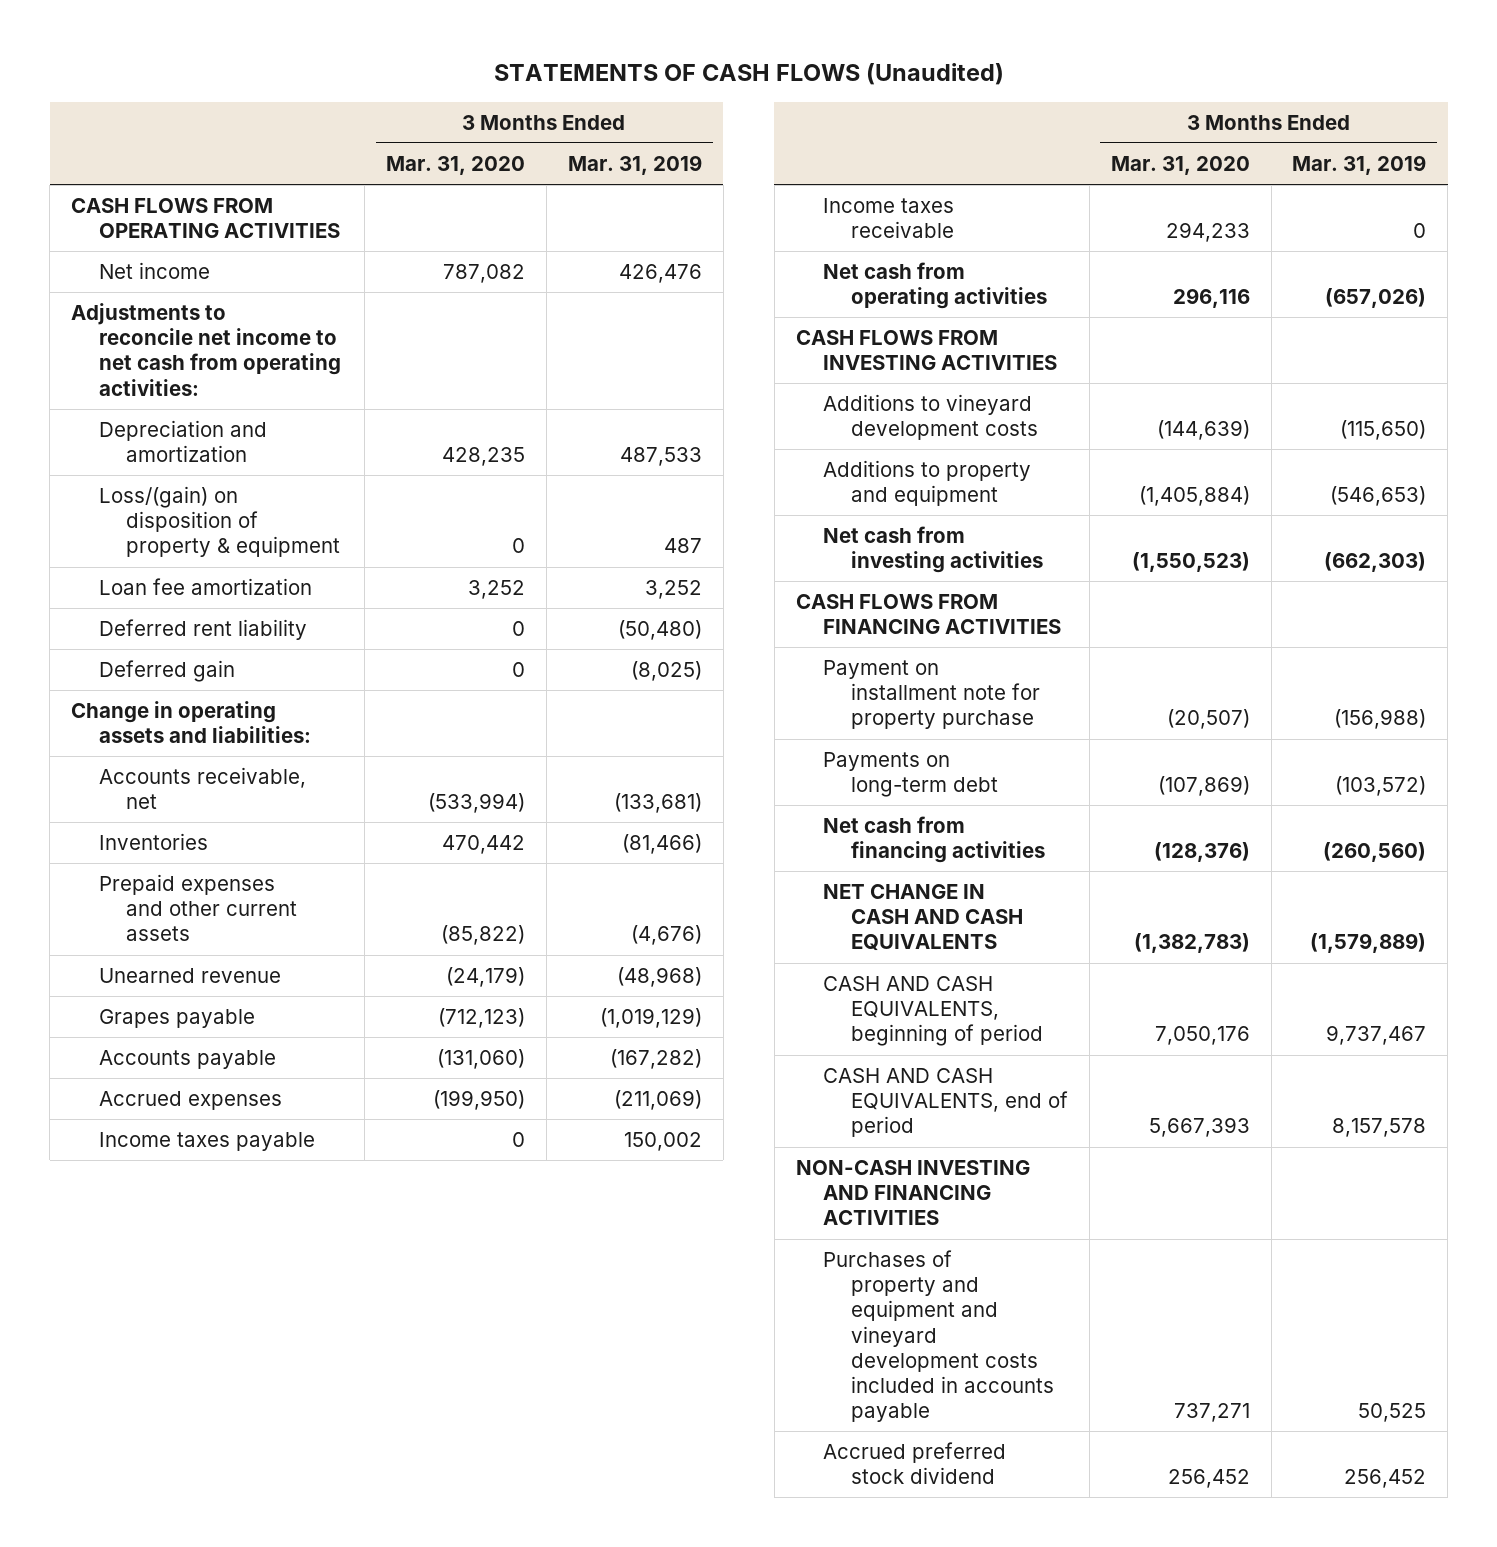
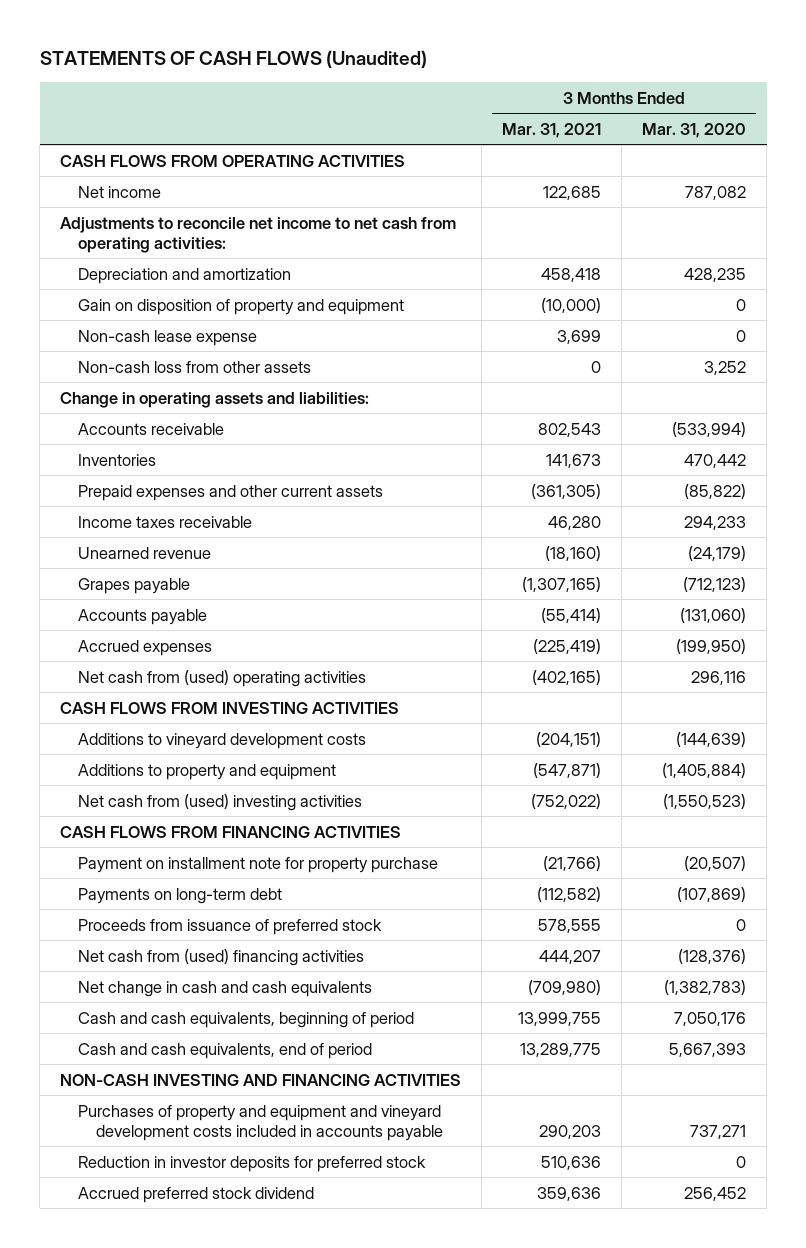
[567,154,702,175] Mar. 31, 2019 -> none
none -> [502,122,602,138] Mar. 31, 2021
[98,619,307,641] Deferred rent liability -> none
[98,660,235,683] Deferred gain -> none
[98,486,341,558] Loss/(gain) on disposition of property & equipment -> [78,298,405,315] Gain on disposition of property and equipment
none -> [78,329,258,346] Non-cash lease expense
[98,578,312,596] Loan fee amortization -> [78,360,312,373] Non-cash loss from other assets
[98,767,306,810] Accounts receivable, net -> [78,422,225,435] Accounts receivable
[823,198,955,239] Income taxes receivable -> [78,515,253,528] Income taxes receivable
[98,1132,315,1152] Income taxes payable -> none
[823,262,1047,310] Net cash from operating activities -> [78,669,367,687] Net cash from (used) operating activities
[823,526,1043,574] Net cash from investing activities -> [78,793,363,811] Net cash from (used) investing activities
none -> [78,918,383,935] Proceeds from issuance of preferred stock
[823,816,1045,864] Net cash from financing activities -> [78,948,365,966] Net cash from (used) financing activities
[823,884,1023,952] NET CHANGE IN CASH AND CASH EQUIVALENTS -> [78,980,373,997] Net change in cash and cash equivalents
[823,976,1043,1047] CASH AND CASH EQUIVALENTS, beginning of period -> [78,1011,415,1028] Cash and cash equivalents, beginning of period
[823,1068,1068,1138] CASH AND CASH EQUIVALENTS, end of period -> [78,1042,373,1059] Cash and cash equivalents, end of period
none -> [78,1155,427,1172] Reduction in investor deposits for preferred stock

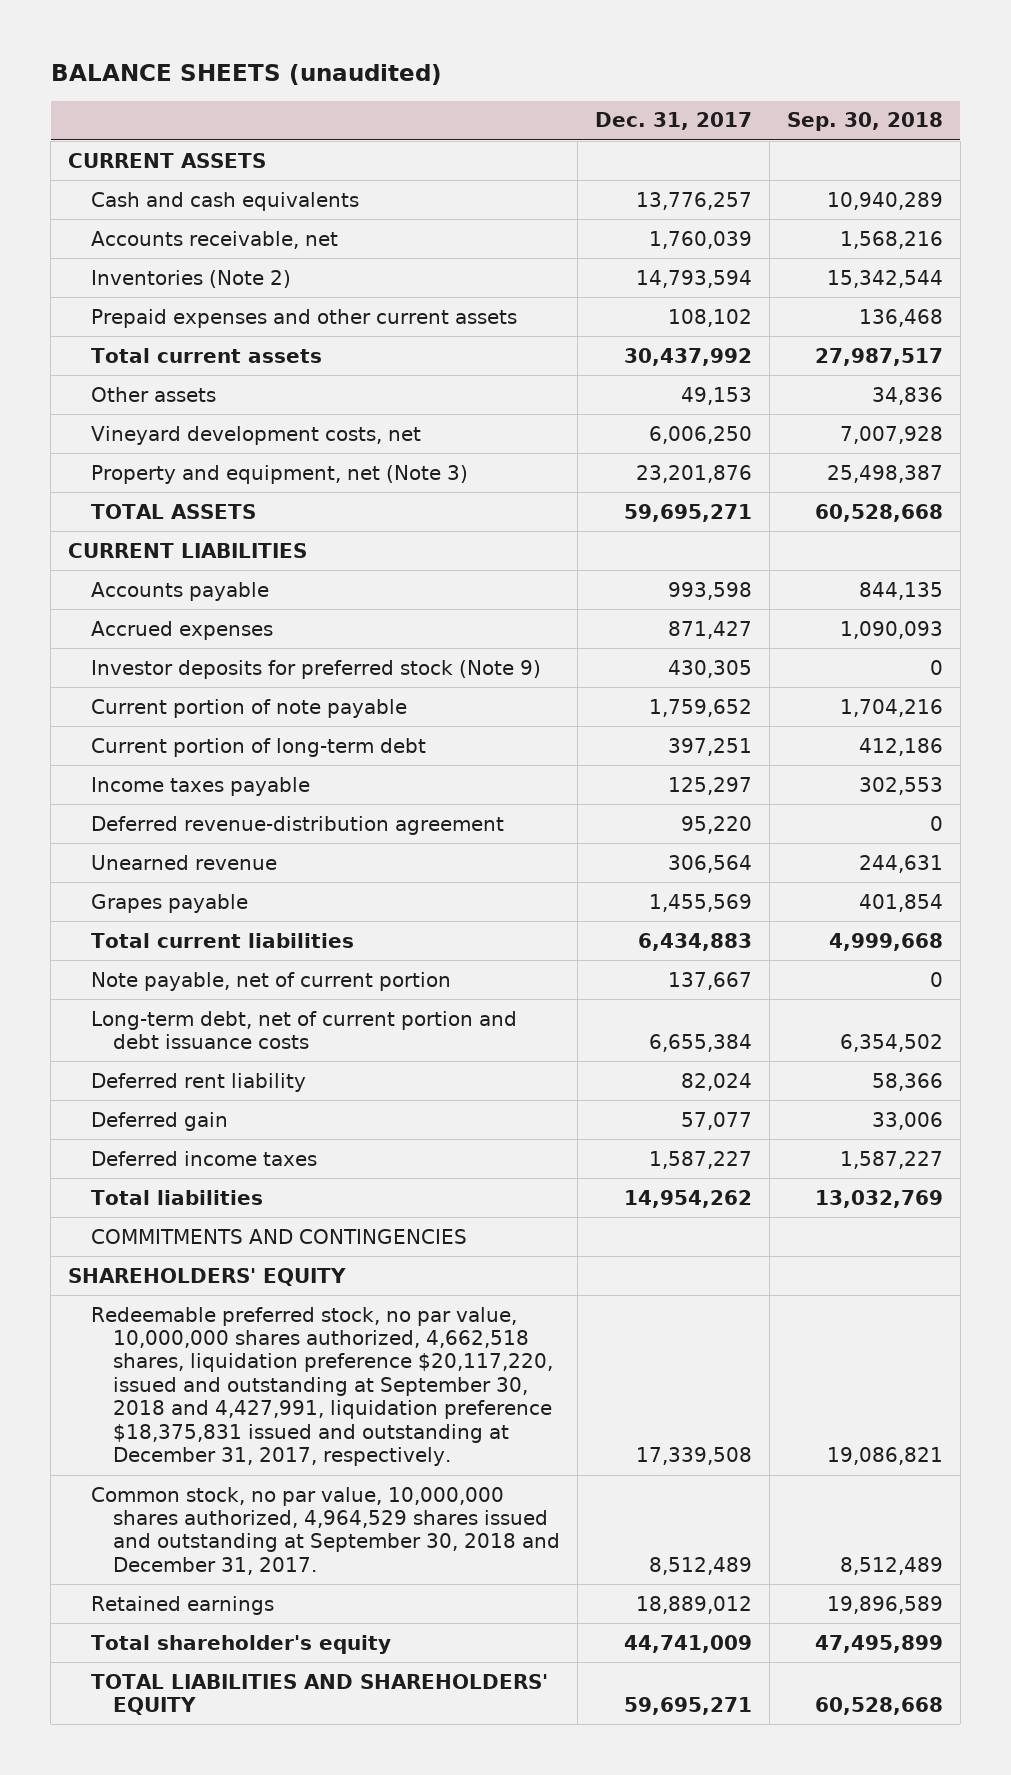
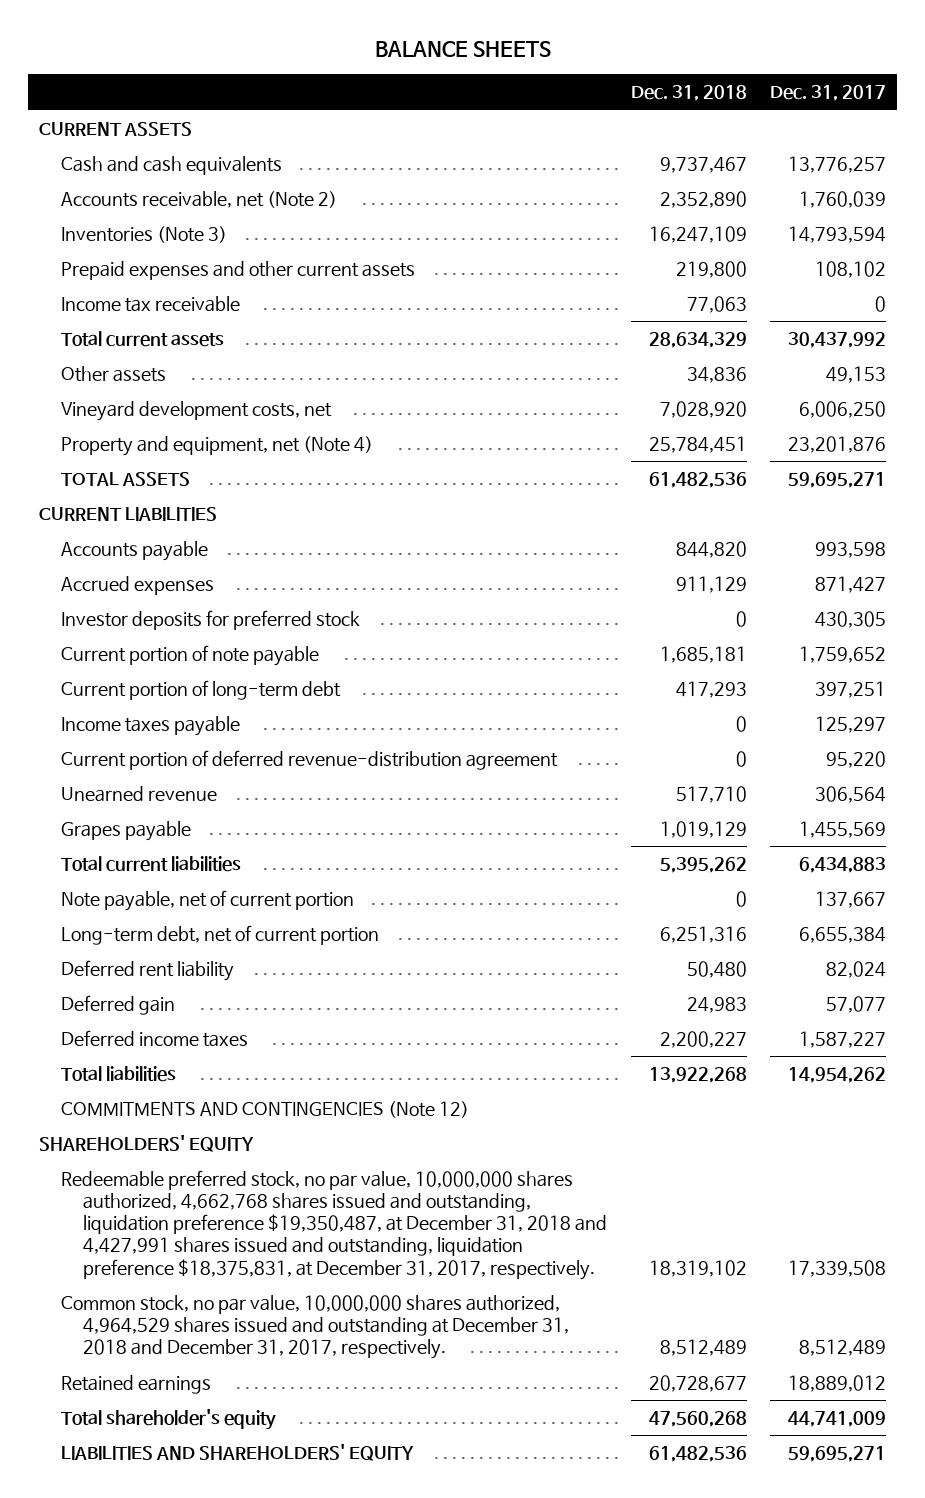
[50,64,442,86] BALANCE SHEETS (unaudited) -> [374,41,551,58] BALANCE SHEETS
[786,112,943,132] Sep. 30, 2018 -> none
none -> [630,85,747,102] Dec. 31, 2018
[90,230,338,249] Accounts receivable, net -> [61,191,338,209] Accounts receivable, net (Note 2)
[90,269,291,288] Inventories (Note 2) -> [61,226,228,244] Inventories (Note 3)
none -> [61,296,241,313] Income tax receivable
[90,464,468,484] Property and equipment, net (Note 3) -> [61,436,374,457] Property and equipment, net (Note 4)
[90,659,541,679] Investor deposits for preferred stock (Note 9) -> [61,610,361,631] Investor deposits for preferred stock
[90,815,504,835] Deferred revenue-distribution agreement -> [61,750,559,771] Current portion of deferred revenue-distribution agreement
[90,1010,517,1049] Long-term debt, net of current portion and debt issuance costs -> [61,925,380,946] Long-term debt, net of current portion
[90,1228,467,1244] COMMITMENTS AND CONTINGENCIES -> [61,1101,470,1119] COMMITMENTS AND CONTINGENCIES (Note 12)
[90,1306,554,1467] Redeemable preferred stock, no par value, 10,000,000 shares authorized, 4,662,518 shares, liquidation preference $20,117,220, issued and outstanding at September 30, 2018 and 4,427,991, liquidation preference $18,375,831 issued and outstanding at December 31, 2017, respectively. -> [61,1170,608,1280] Redeemable preferred stock, no par value, 10,000,000 shares authorized, 4,662,768 shares issued and outstanding, liquidation preference $19,350,487, at December 31, 2018 and 4,427,991 shares issued and outstanding, liquidation preference $18,375,831, at December 31, 2017, respectively.
[90,1486,561,1575] Common stock, no par value, 10,000,000 shares authorized, 4,964,529 shares issued and outstanding at September 30, 2018 and December 31, 2017. -> [61,1295,570,1360] Common stock, no par value, 10,000,000 shares authorized, 4,964,529 shares issued and outstanding at December 31, 2018 and December 31, 2017, respectively.
[90,1673,548,1715] TOTAL LIABILITIES AND SHAREHOLDERS' EQUITY -> [61,1444,415,1462] LIABILITIES AND SHAREHOLDERS' EQUITY

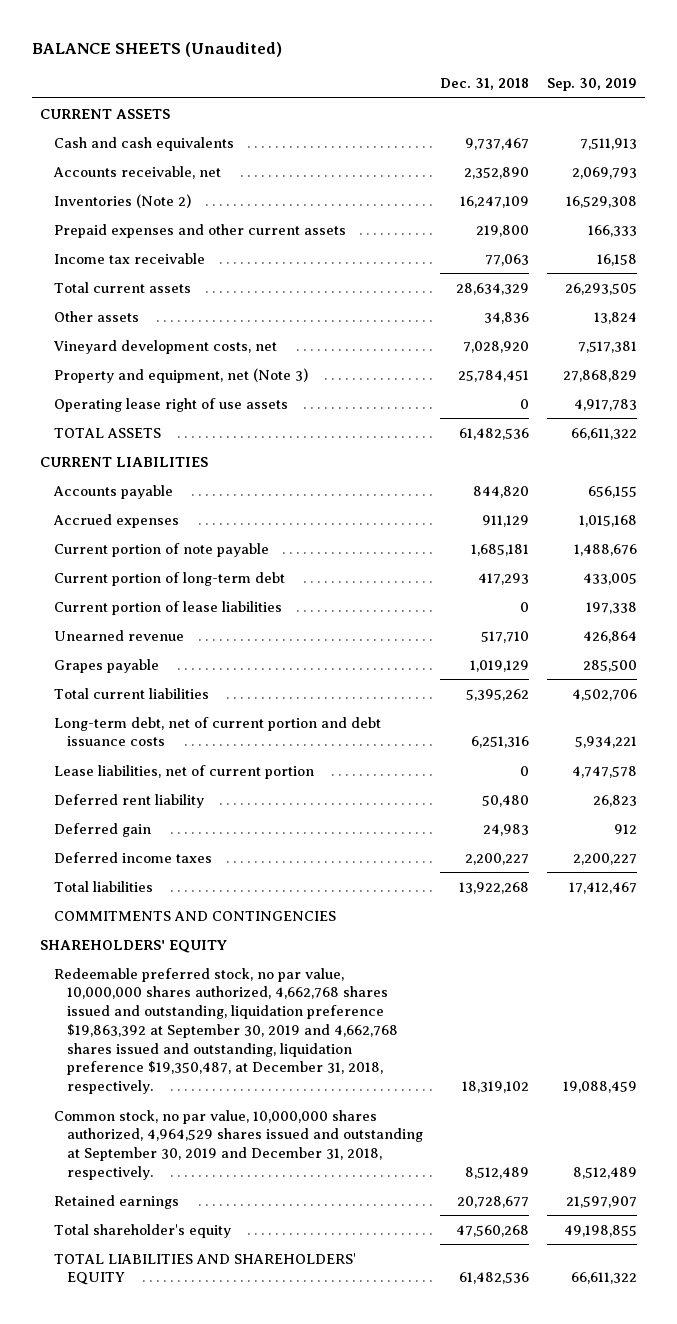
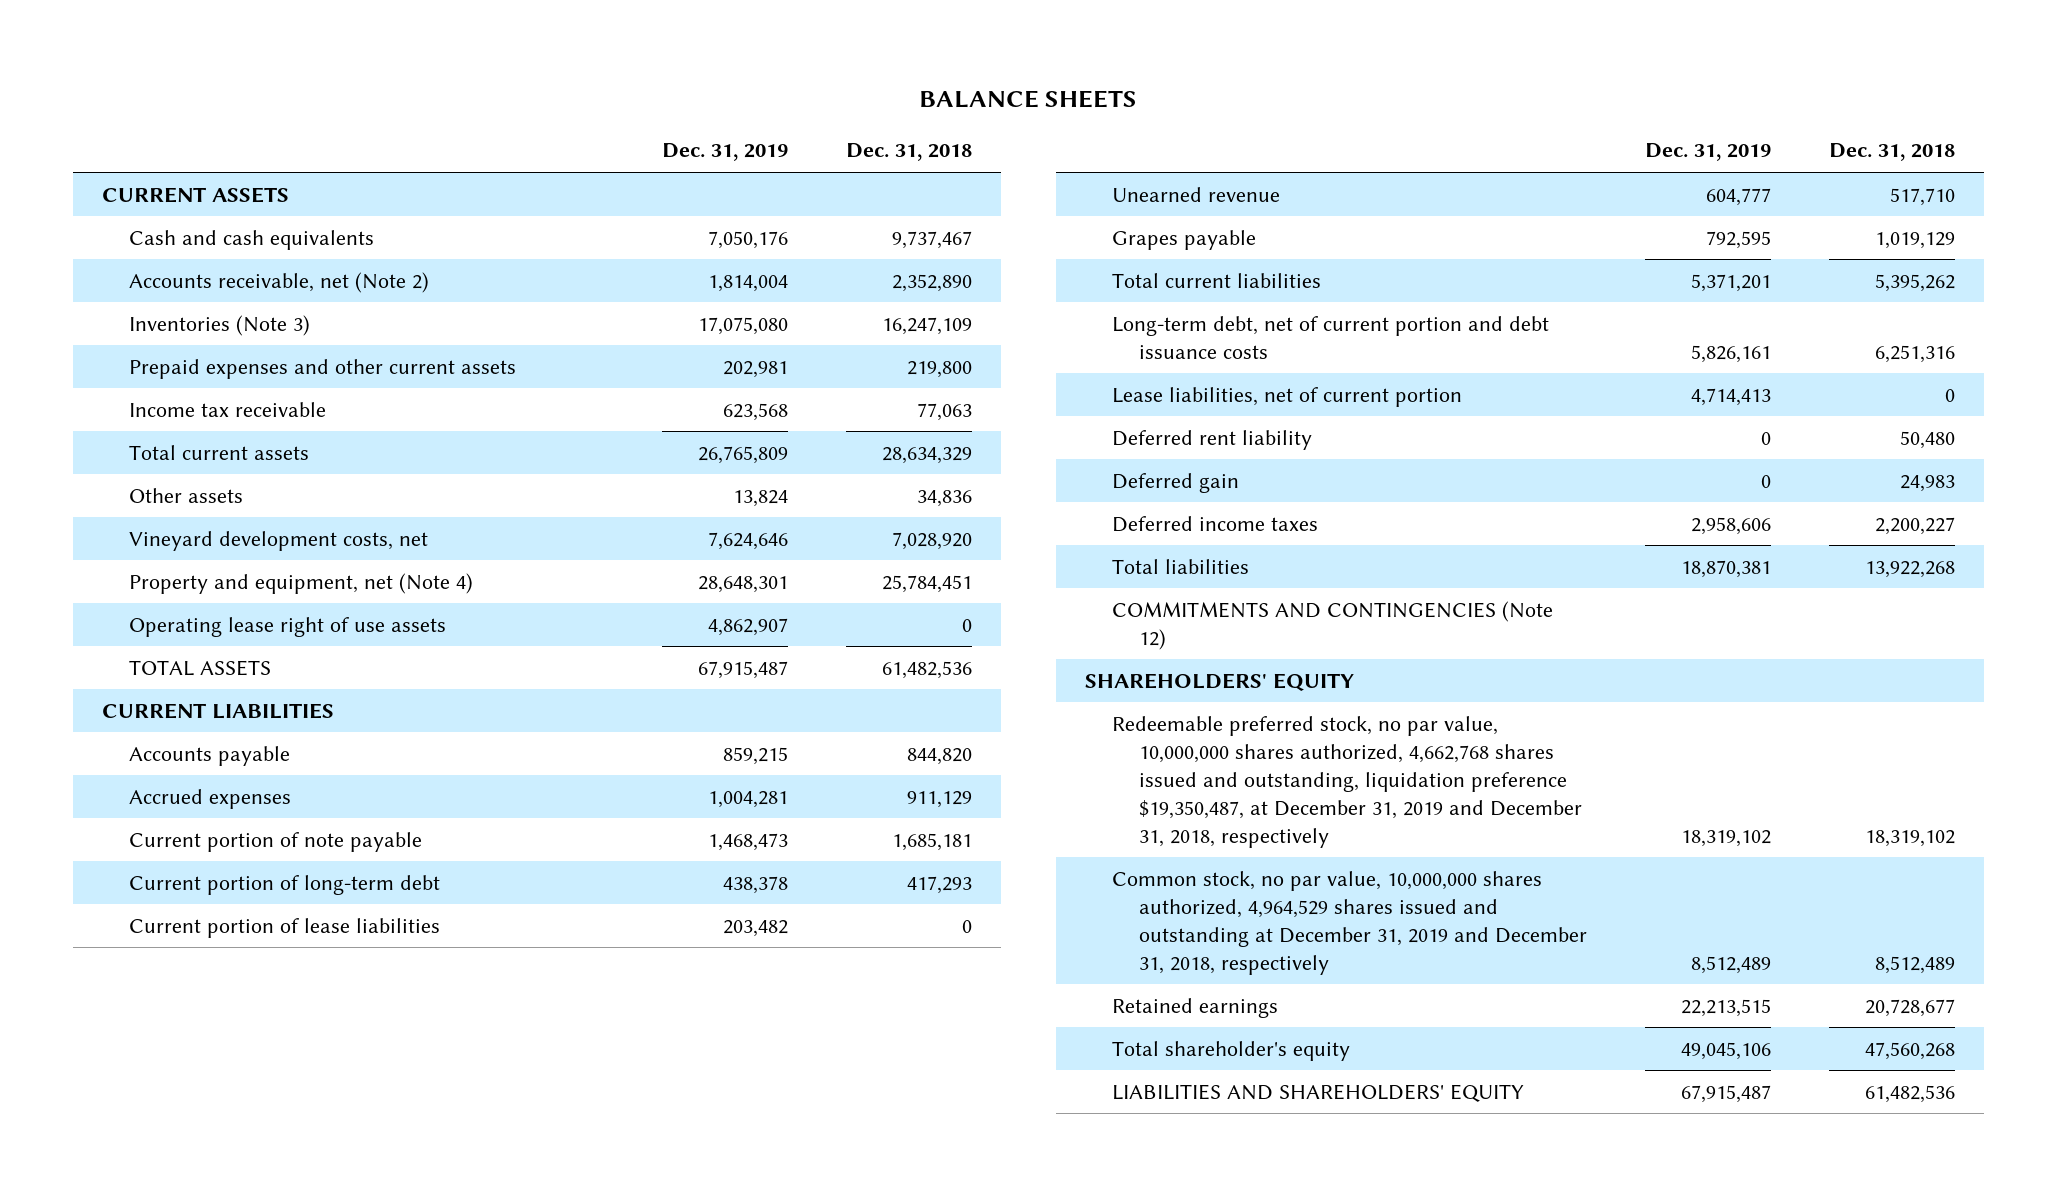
[31,42,282,58] BALANCE SHEETS (Unaudited) -> [919,90,1138,109] BALANCE SHEETS
[546,78,637,92] Sep. 30, 2019 -> none
none -> [662,143,789,162] Dec. 31, 2019
[52,165,221,179] Accounts receivable, net -> [129,271,430,293] Accounts receivable, net (Note 2)
[53,193,191,208] Inventories (Note 2) -> [129,314,311,336] Inventories (Note 3)
[53,367,308,383] Property and equipment, net (Note 3) -> [129,572,474,594] Property and equipment, net (Note 4)
[53,910,336,921] COMMITMENTS AND CONTINGENCIES -> [1111,600,1553,650] COMMITMENTS AND CONTINGENCIES (Note 12)
[53,967,399,1095] Redeemable preferred stock, no par value, 10,000,000 shares authorized, 4,662,768 shares issued and outstanding, liquidation preference $19,863,392 at September 30, 2019 and 4,662,768 shares issued and outstanding, liquidation preference $19,350,487, at December 31, 2018, respectively. -> [1111,715,1582,848] Redeemable preferred stock, no par value, 10,000,000 shares authorized, 4,662,768 shares issued and outstanding, liquidation preference $19,350,487, at December 31, 2019 and December 31, 2018, respectively
[53,1109,424,1180] Common stock, no par value, 10,000,000 shares authorized, 4,964,529 shares issued and outstanding at September 30, 2019 and December 31, 2018, respectively. -> [1111,870,1587,975] Common stock, no par value, 10,000,000 shares authorized, 4,964,529 shares issued and outstanding at December 31, 2019 and December 31, 2018, respectively
[53,1252,356,1286] TOTAL LIABILITIES AND SHAREHOLDERS' EQUITY -> [1111,1083,1524,1102] LIABILITIES AND SHAREHOLDERS' EQUITY

